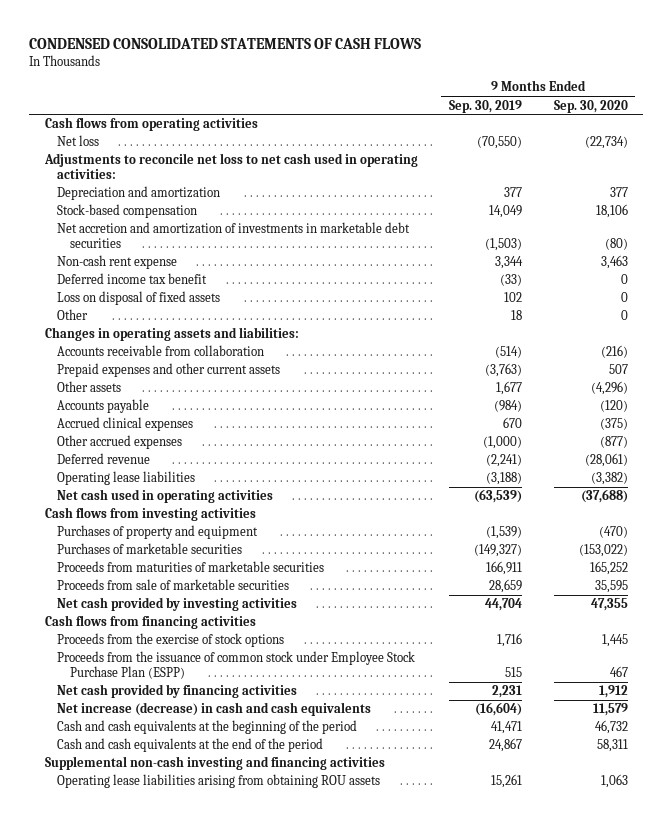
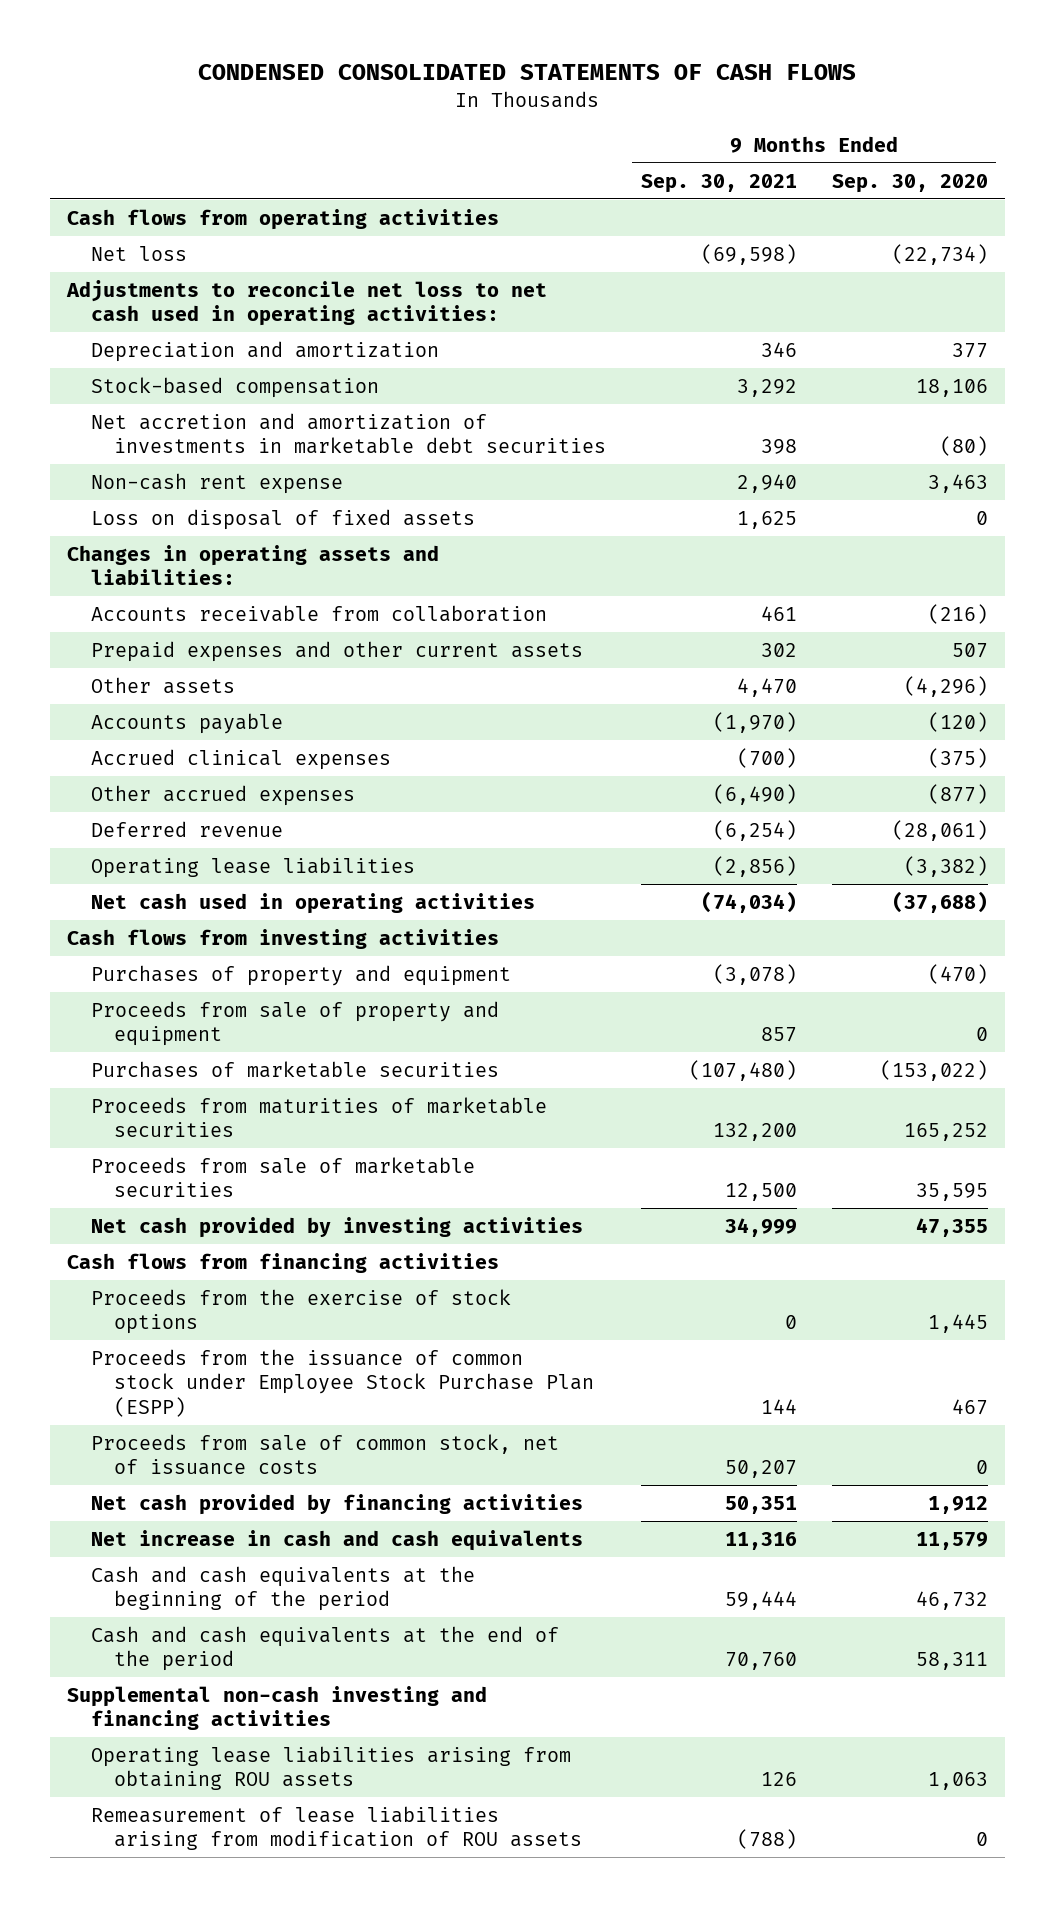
[449,99,523,113] Sep. 30, 2019 -> none
none -> [640,173,797,193] Sep. 30, 2021
[57,273,208,285] Deferred income tax benefit -> none
[57,309,89,321] Other -> none
none -> [90,1000,499,1047] Proceeds from sale of property and equipment
none -> [90,1433,559,1476] Proceeds from sale of common stock, net of issuance costs
[57,702,372,717] Net increase (decrease) in cash and cash equivalents -> [90,1529,583,1551] Net increase in cash and cash equivalents
none -> [90,1805,582,1851] Remeasurement of lease liabilities arising from modification of ROU assets

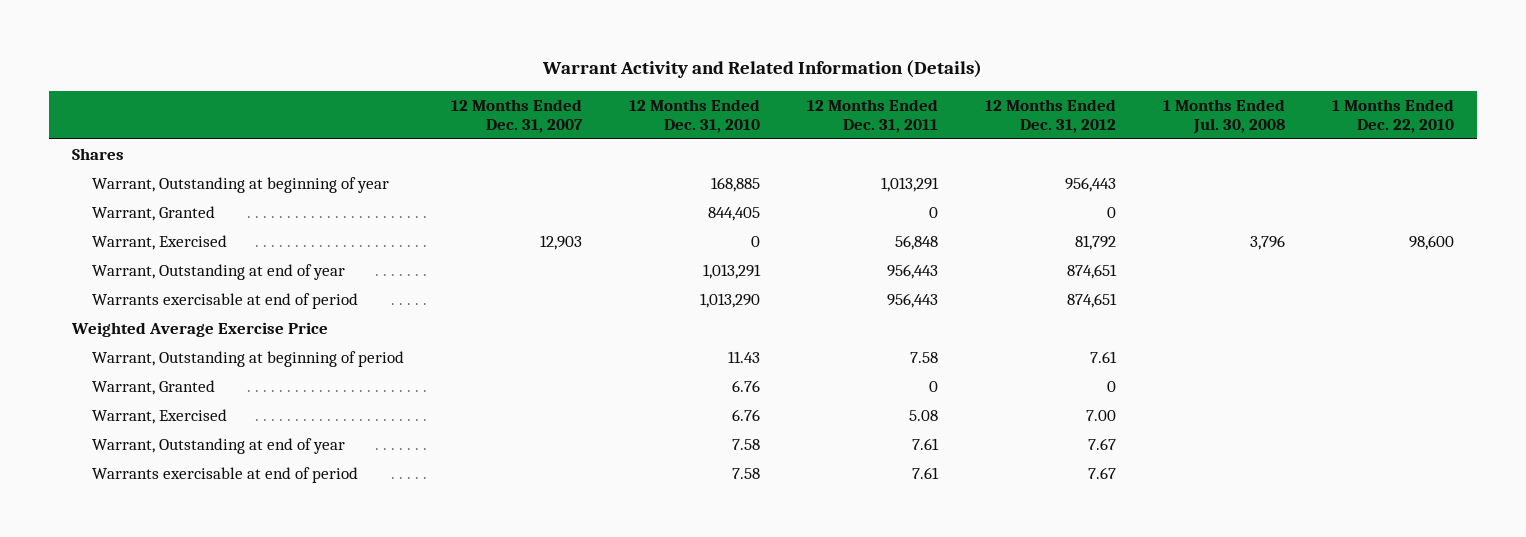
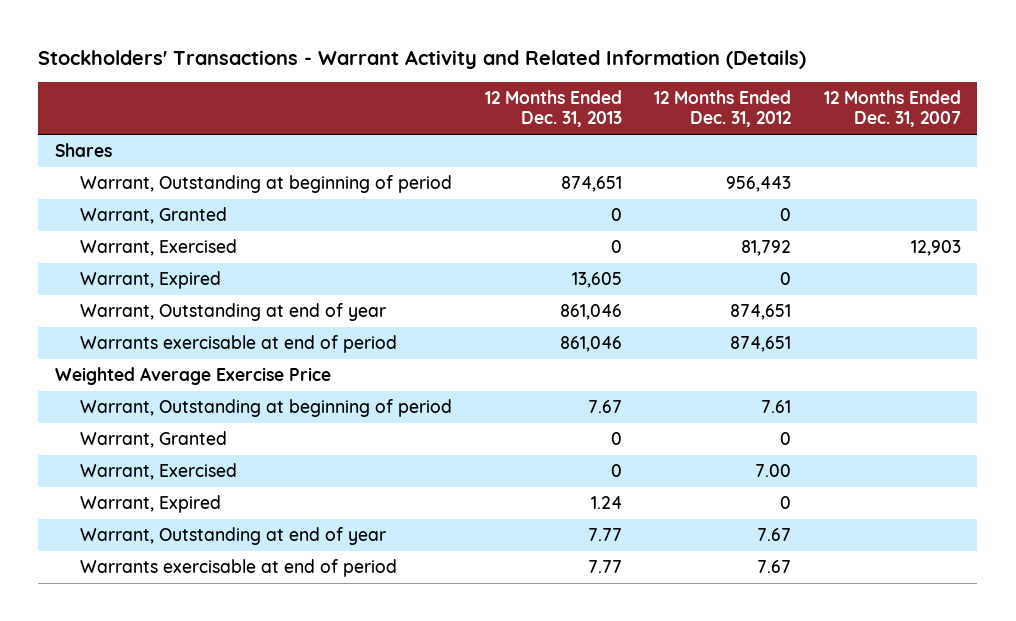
[542,60,983,79] Warrant Activity and Related Information (Details) -> [38,50,807,70] Stockholders' Transactions - Warrant Activity and Related Information (Details)
[628,98,760,134] 12 Months Ended Dec. 31, 2010 -> none
[806,98,938,134] 12 Months Ended Dec. 31, 2011 -> none
[1162,98,1285,135] 1 Months Ended Jul. 30, 2008 -> none
[1331,98,1454,134] 1 Months Ended Dec. 22, 2010 -> none
none -> [484,90,622,128] 12 Months Ended Dec. 31, 2013
[91,176,389,193] Warrant, Outstanding at beginning of year -> [80,175,453,194] Warrant, Outstanding at beginning of period
none -> [80,271,222,290] Warrant, Expired
none -> [80,495,222,514] Warrant, Expired

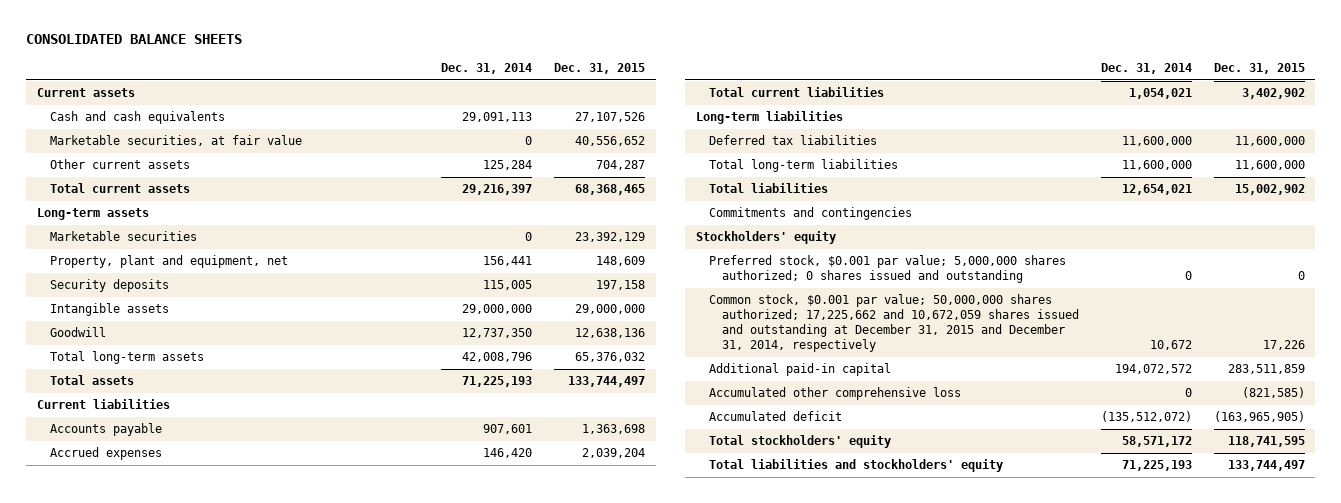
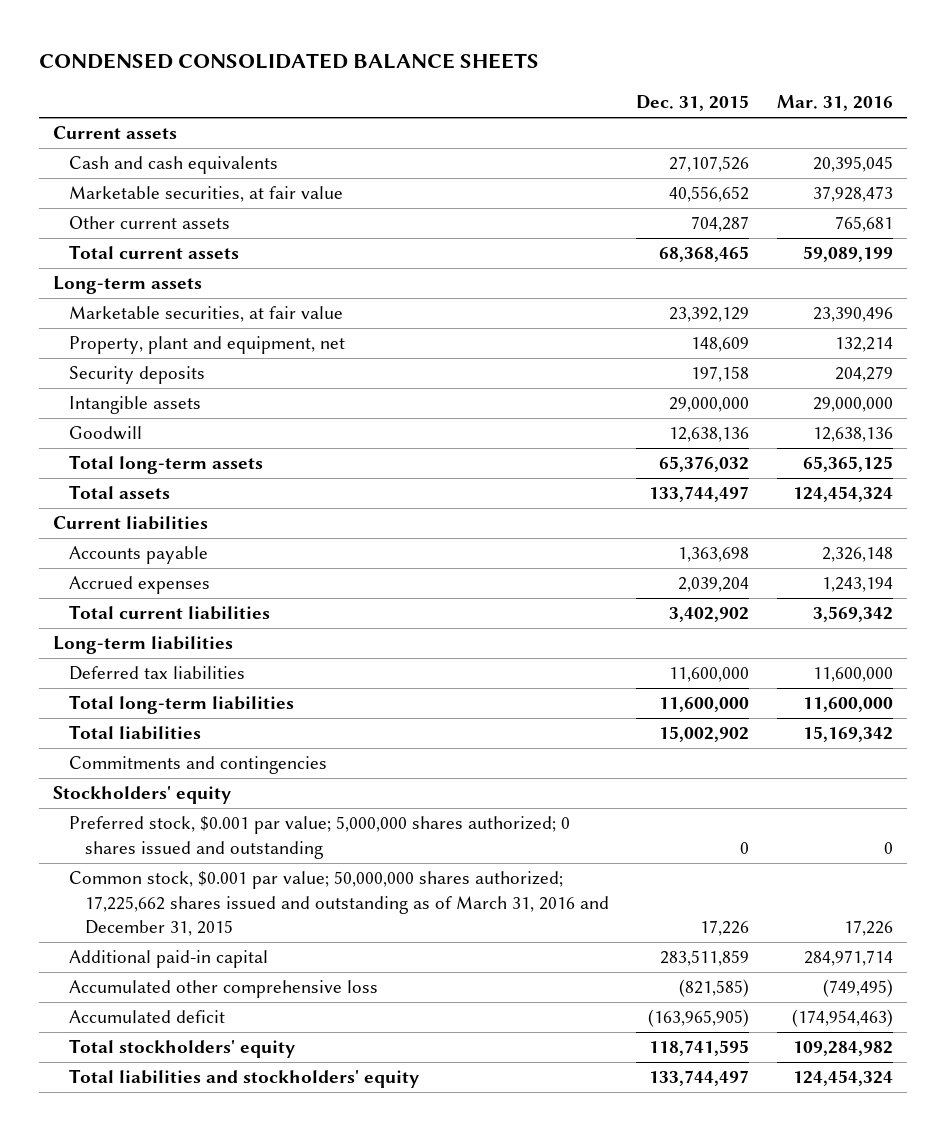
[25,34,242,45] CONSOLIDATED BALANCE SHEETS -> [39,53,540,70] CONDENSED CONSOLIDATED BALANCE SHEETS
[441,63,533,75] Dec. 31, 2014 -> none
none -> [777,95,894,112] Mar. 31, 2016
[49,231,197,242] Marketable securities -> [68,306,343,323] Marketable securities, at fair value
[709,294,1080,353] Common stock, $0.001 par value; 50,000,000 shares authorized; 17,225,662 and 10,672,059 shares issued and outstanding at December 31, 2015 and December 31, 2014, respectively -> [68,871,609,936] Common stock, $0.001 par value; 50,000,000 shares authorized; 17,225,662 shares issued and outstanding as of March 31, 2016 and December 31, 2015

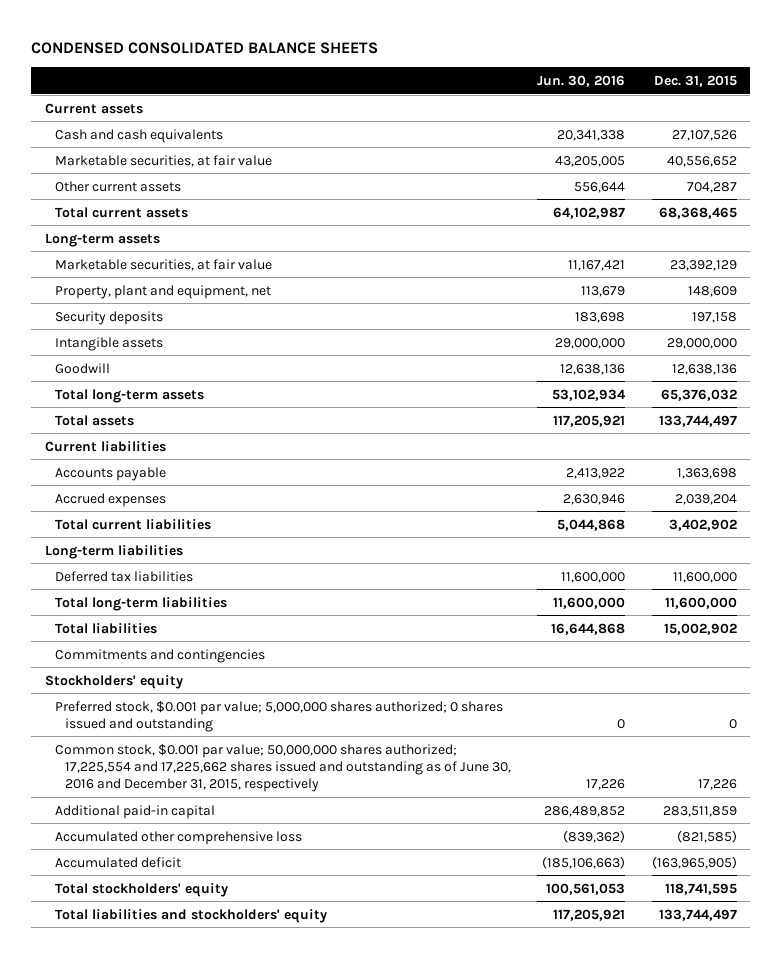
[777,95,894,112] Mar. 31, 2016 -> none
none -> [537,74,626,87] Jun. 30, 2016
[68,871,609,936] Common stock, $0.001 par value; 50,000,000 shares authorized; 17,225,662 shares issued and outstanding as of March 31, 2016 and December 31, 2015 -> [54,743,511,792] Common stock, $0.001 par value; 50,000,000 shares authorized; 17,225,554 and 17,225,662 shares issued and outstanding as of June 30, 2016 and December 31, 2015, respectively

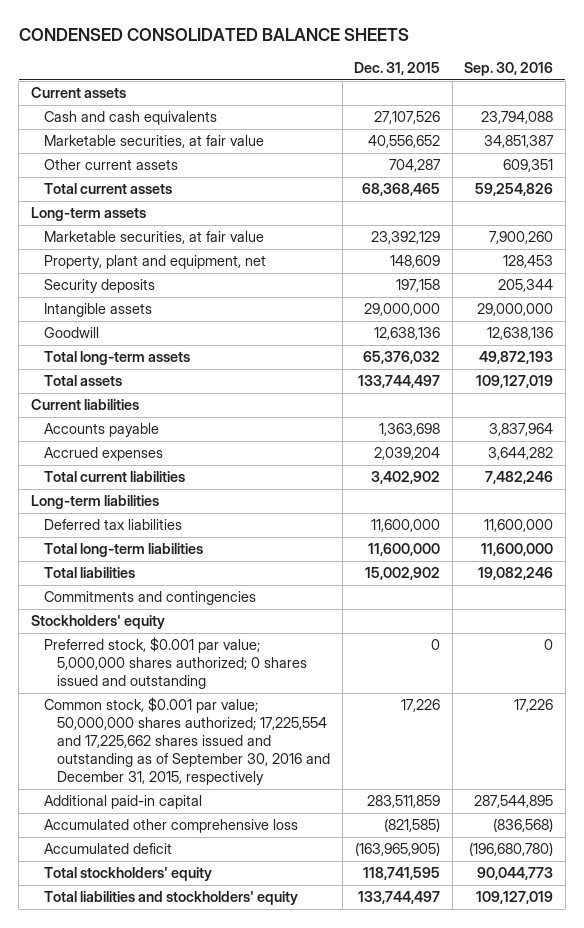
[537,74,626,87] Jun. 30, 2016 -> none
none -> [464,62,554,77] Sep. 30, 2016
[54,743,511,792] Common stock, $0.001 par value; 50,000,000 shares authorized; 17,225,554 and 17,225,662 shares issued and outstanding as of June 30, 2016 and December 31, 2015, respectively -> [43,697,331,786] Common stock, $0.001 par value; 50,000,000 shares authorized; 17,225,554 and 17,225,662 shares issued and outstanding as of September 30, 2016 and December 31, 2015, respectively

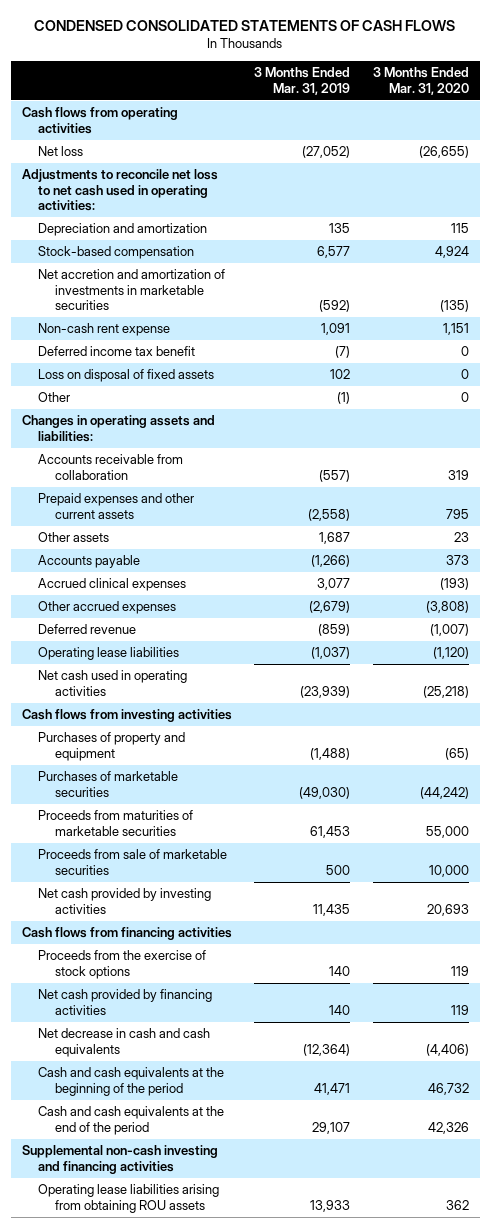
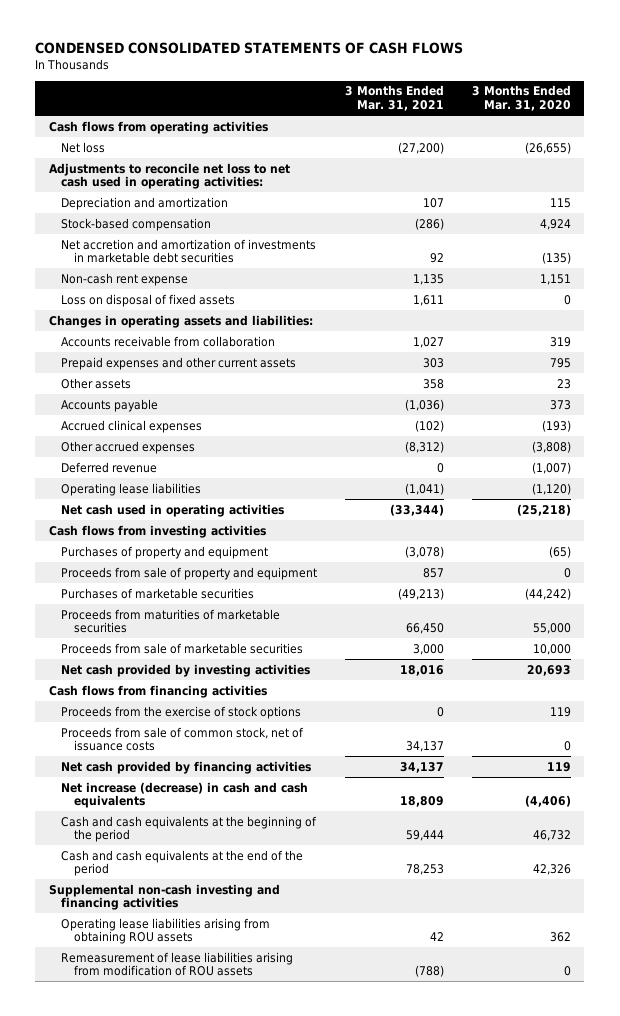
[254,67,351,95] 3 Months Ended Mar. 31, 2019 -> none
none -> [345,85,445,112] 3 Months Ended Mar. 31, 2021
[38,269,226,311] Net accretion and amortization of investments in marketable securities -> [61,238,317,264] Net accretion and amortization of investments in marketable debt securities
[38,346,196,357] Deferred income tax benefit -> none
[38,392,71,403] Other -> none
none -> [61,566,318,580] Proceeds from sale of property and equipment
none -> [61,726,305,752] Proceeds from sale of common stock, net of issuance costs
[38,1028,211,1057] Net decrease in cash and cash equivalents -> [61,781,309,809] Net increase (decrease) in cash and cash equivalents
none -> [61,951,294,977] Remeasurement of lease liabilities arising from modification of ROU assets

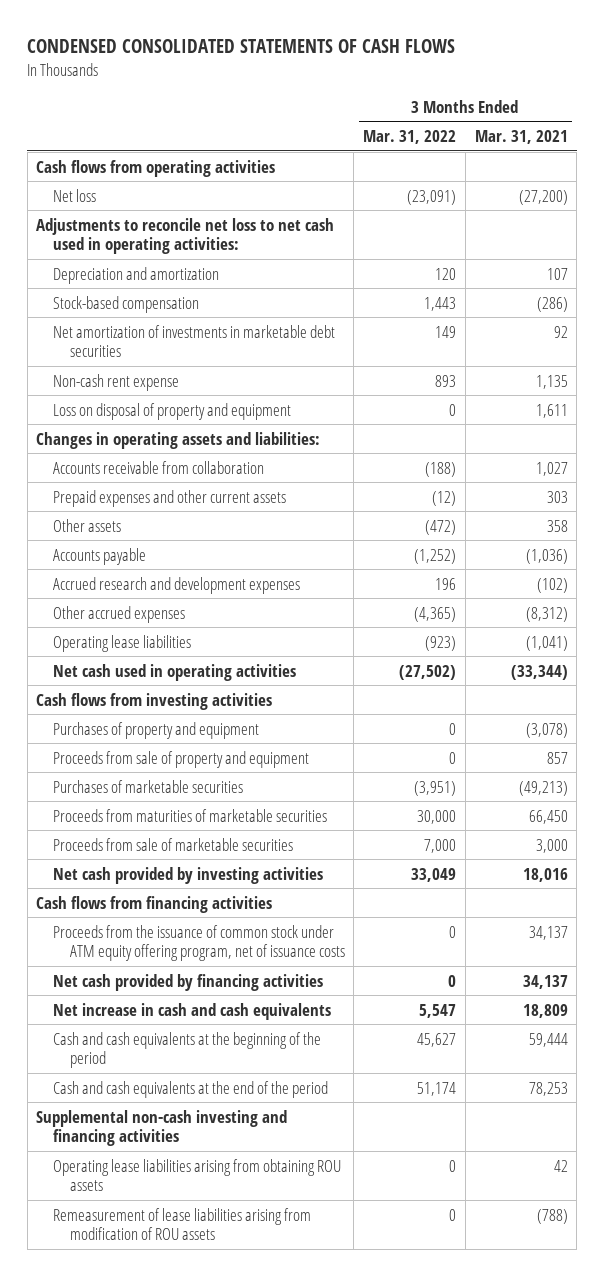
[471,85,571,112] 3 Months Ended Mar. 31, 2020 -> none
none -> [363,129,457,144] Mar. 31, 2022
[61,238,317,264] Net accretion and amortization of investments in marketable debt securities -> [53,324,336,358] Net amortization of investments in marketable debt securities
[61,293,236,307] Loss on disposal of fixed assets -> [53,402,292,420] Loss on disposal of property and equipment
[61,419,203,433] Accrued clinical expenses -> none
none -> [53,576,301,594] Accrued research and development expenses
[61,461,158,473] Deferred revenue -> none
[61,705,302,719] Proceeds from the exercise of stock options -> none
[61,726,305,752] Proceeds from sale of common stock, net of issuance costs -> [53,924,345,962] Proceeds from the issuance of common stock under ATM equity offering program, net of issuance costs
[61,781,309,809] Net increase (decrease) in cash and cash equivalents -> [53,1002,332,1020] Net increase in cash and cash equivalents

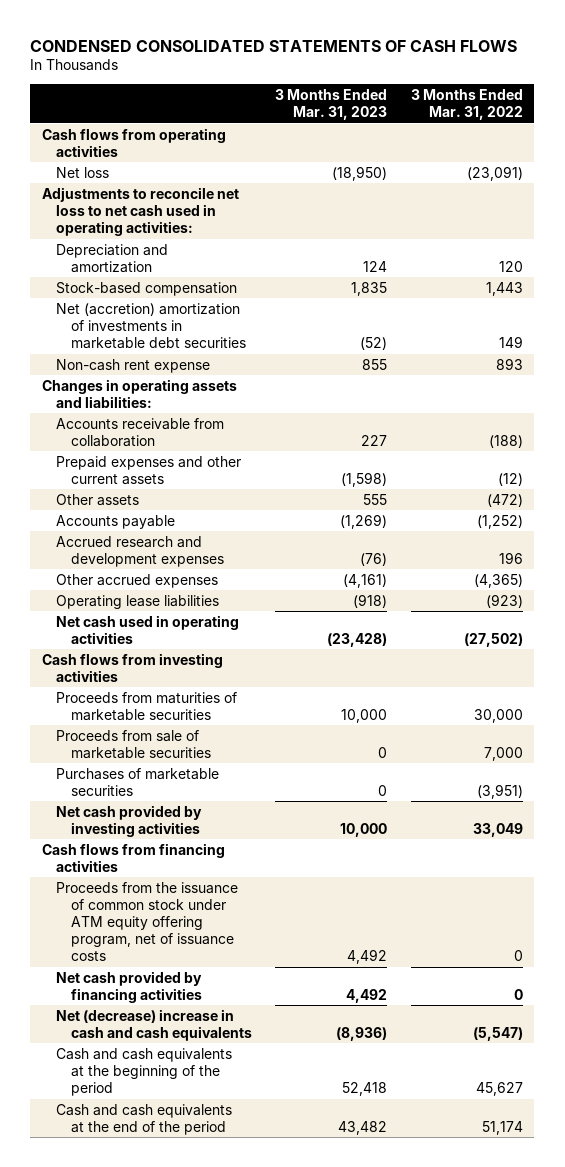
[474,129,568,144] Mar. 31, 2021 -> none
none -> [275,88,388,120] 3 Months Ended Mar. 31, 2023
[53,324,336,358] Net amortization of investments in marketable debt securities -> [56,302,246,349] Net (accretion) amortization of investments in marketable debt securities
[53,402,292,420] Loss on disposal of property and equipment -> none
[53,721,260,739] Purchases of property and equipment -> none
[53,750,310,768] Proceeds from sale of property and equipment -> none
[53,779,244,793] Purchases of marketable securities -> [56,767,220,796] Purchases of marketable securities
[53,1002,332,1020] Net increase in cash and cash equivalents -> [56,1008,252,1041] Net (decrease) increase in cash and cash equivalents
[419,1003,457,1018] 5,547 -> [472,1026,523,1041] (5,547)
[36,1109,288,1147] Supplemental non-cash investing and financing activities -> none
[53,1158,342,1192] Operating lease liabilities arising from obtaining ROU assets -> none
[53,1207,312,1241] Remeasurement of lease liabilities arising from modification of ROU assets -> none

